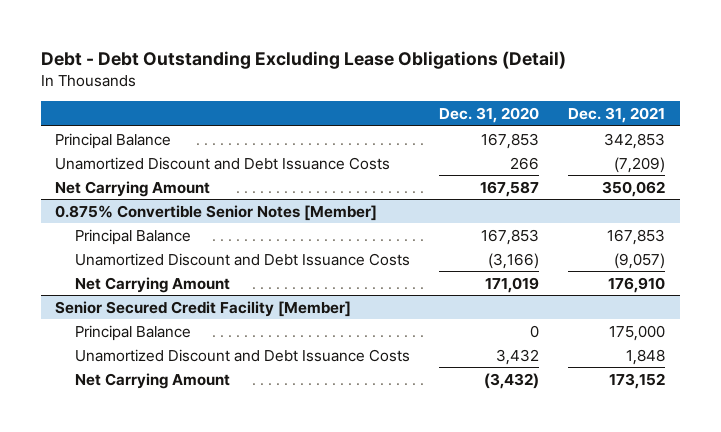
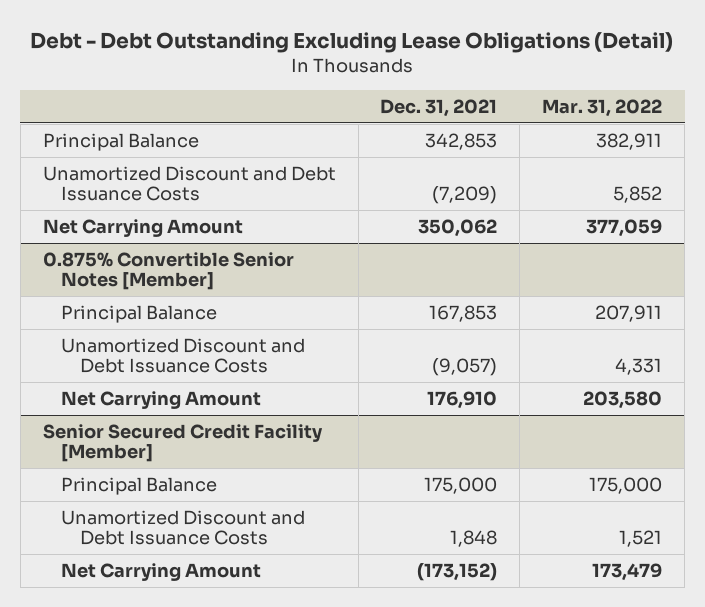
[438,107,539,124] Dec. 31, 2020 -> none
none -> [542,98,663,117] Mar. 31, 2022
[609,372,666,389] 173,152 -> [417,562,498,581] (173,152)

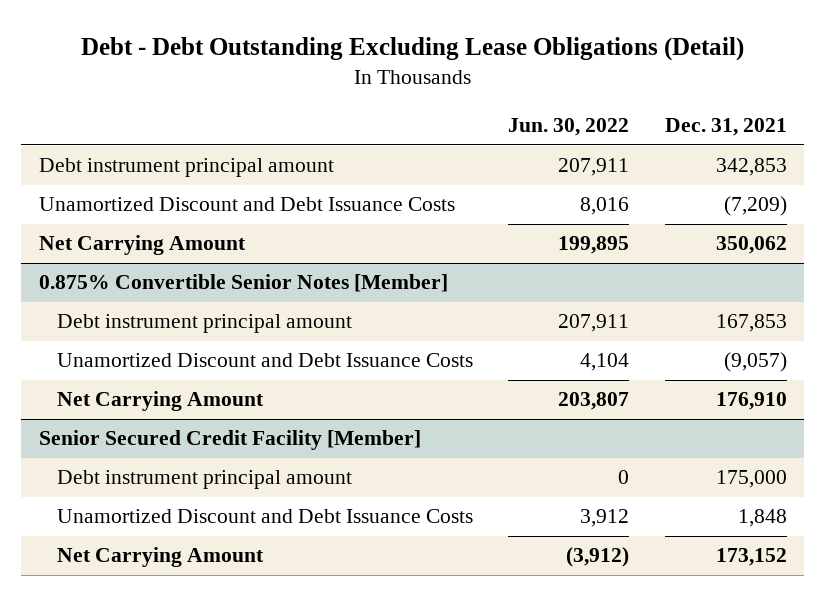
[542,98,663,117] Mar. 31, 2022 -> none
none -> [508,118,630,137] Jun. 30, 2022
[42,132,199,151] Principal Balance -> [38,158,334,178] Debt instrument principal amount
[61,304,218,323] Principal Balance -> [56,314,352,334] Debt instrument principal amount
[61,476,218,495] Principal Balance -> [56,470,352,490] Debt instrument principal amount
[417,562,498,581] (173,152) -> [715,548,787,567] 173,152

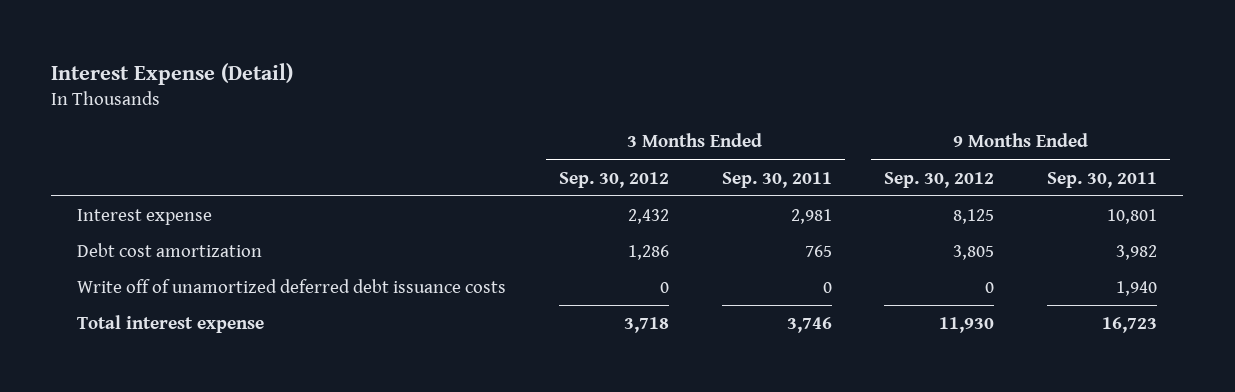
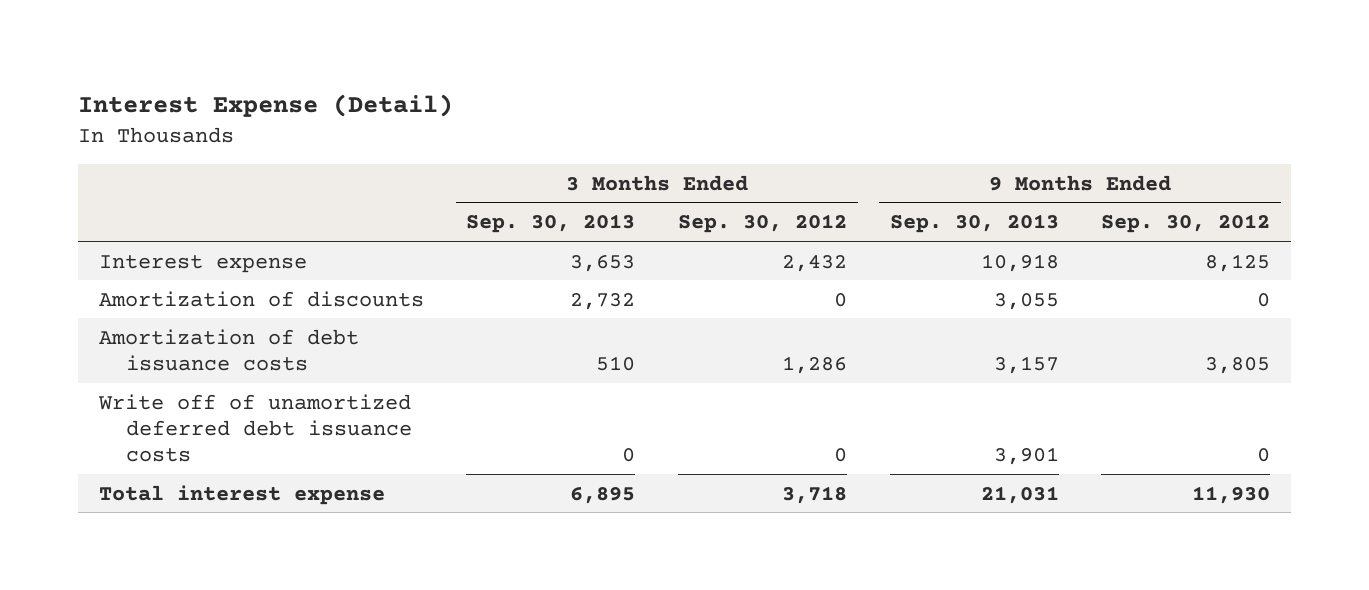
[721,171,832,188] Sep. 30, 2011 -> none
[1047,171,1158,188] Sep. 30, 2011 -> none
none -> [466,214,636,234] Sep. 30, 2013
none -> [889,214,1059,234] Sep. 30, 2013
none -> [98,290,424,307] Amortization of discounts
[77,242,263,257] Debt cost amortization -> [98,328,359,371] Amortization of debt issuance costs

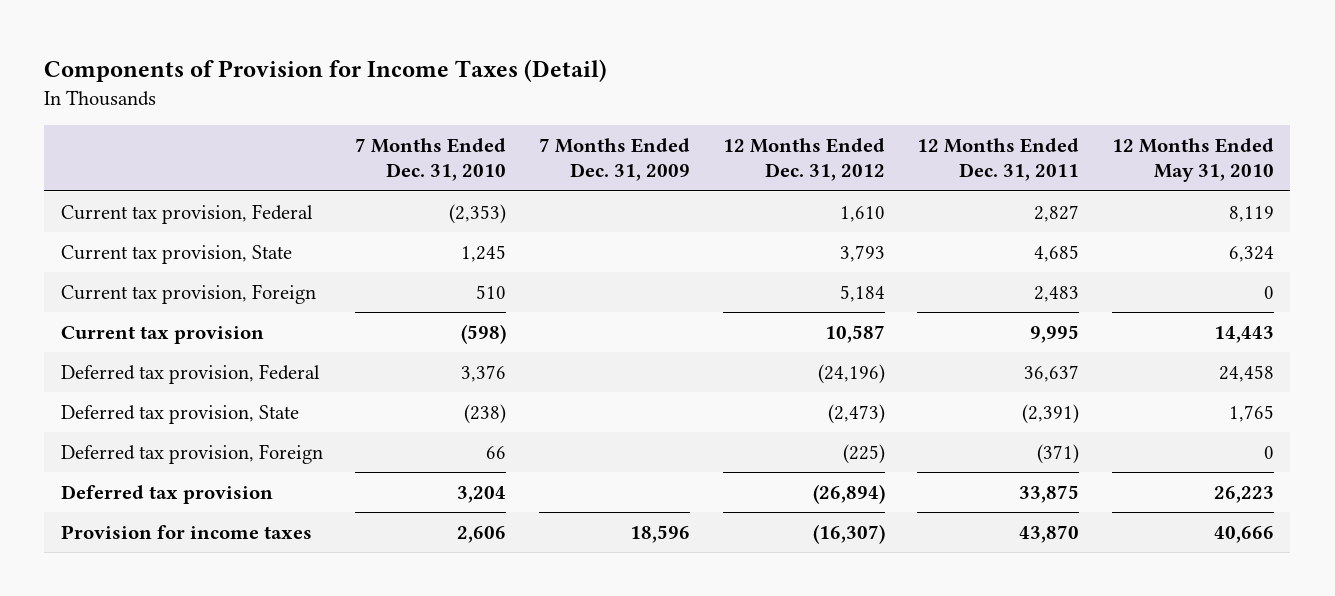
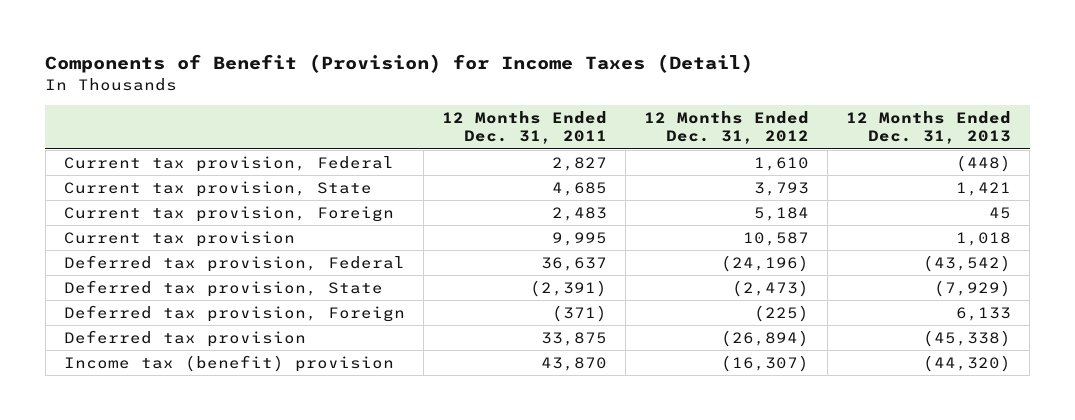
[44,58,608,82] Components of Provision for Income Taxes (Detail) -> [45,53,754,73] Components of Benefit (Provision) for Income Taxes (Detail)
[355,138,507,182] 7 Months Ended Dec. 31, 2010 -> none
[538,138,690,182] 7 Months Ended Dec. 31, 2009 -> none
[1111,138,1274,183] 12 Months Ended May 31, 2010 -> none
none -> [846,110,1012,145] 12 Months Ended Dec. 31, 2013
[60,524,312,539] Provision for income taxes -> [63,355,394,373] Income tax (benefit) provision

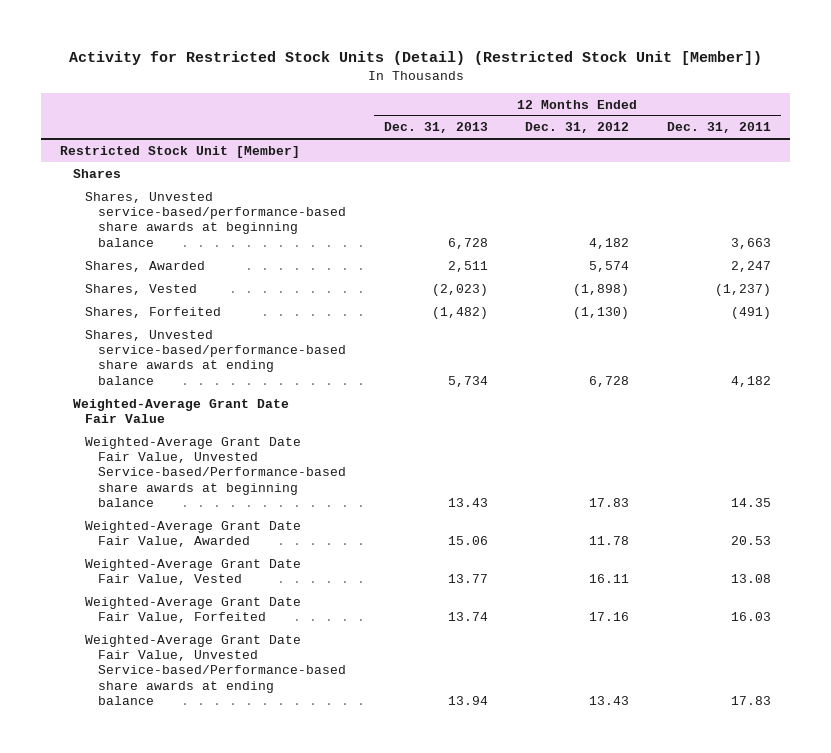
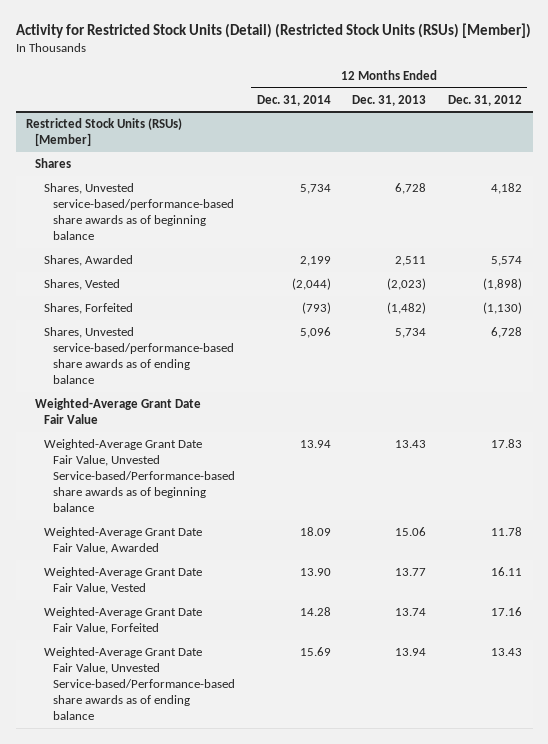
[68,50,762,65] Activity for Restricted Stock Units (Detail) (Restricted Stock Unit [Member]) -> [15,22,531,38] Activity for Restricted Stock Units (Detail) (Restricted Stock Units (RSUs) [Member])
[667,122,772,134] Dec. 31, 2011 -> none
none -> [256,94,331,106] Dec. 31, 2014
[60,145,301,158] Restricted Stock Unit [Member] -> [26,117,183,146] Restricted Stock Units (RSUs) [Member]
[85,191,346,247] Shares, Unvested service-based/performance-based share awards at beginning balance -> [44,182,235,240] Shares, Unvested service-based/performance-based share awards as of beginning balance
[85,329,346,385] Shares, Unvested service-based/performance-based share awards at ending balance -> [44,326,235,384] Shares, Unvested service-based/performance-based share awards as of ending balance
[85,436,346,508] Weighted-Average Grant Date Fair Value, Unvested Service-based/Performance-based share awards at beginning balance -> [44,438,236,512] Weighted-Average Grant Date Fair Value, Unvested Service-based/Performance-based share awards as of beginning balance
[85,634,346,706] Weighted-Average Grant Date Fair Value, Unvested Service-based/Performance-based share awards at ending balance -> [44,646,236,720] Weighted-Average Grant Date Fair Value, Unvested Service-based/Performance-based share awards as of ending balance

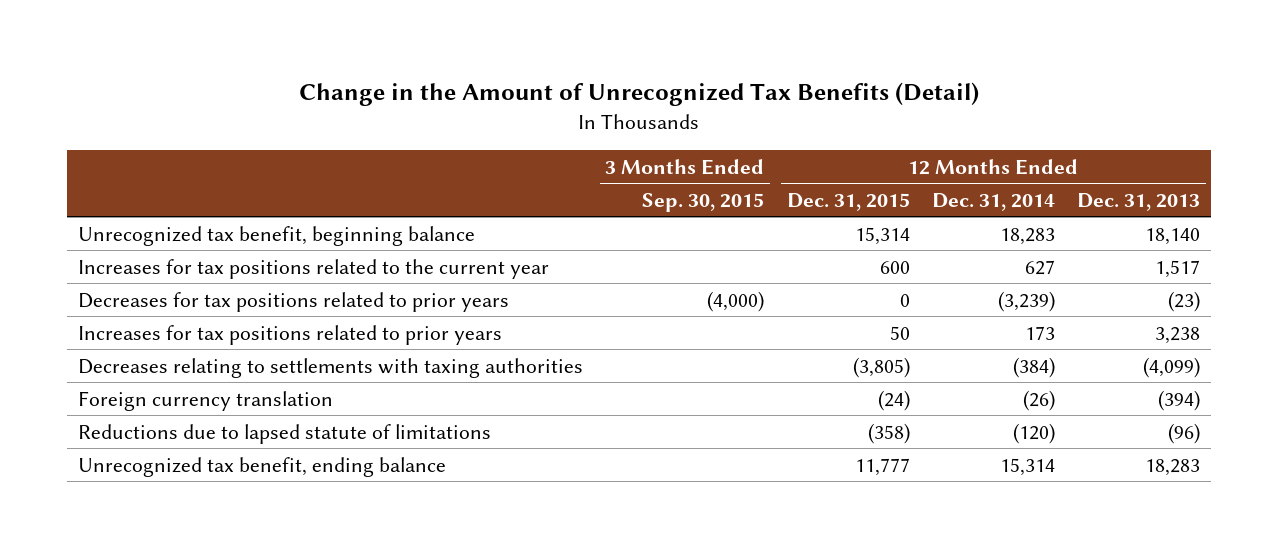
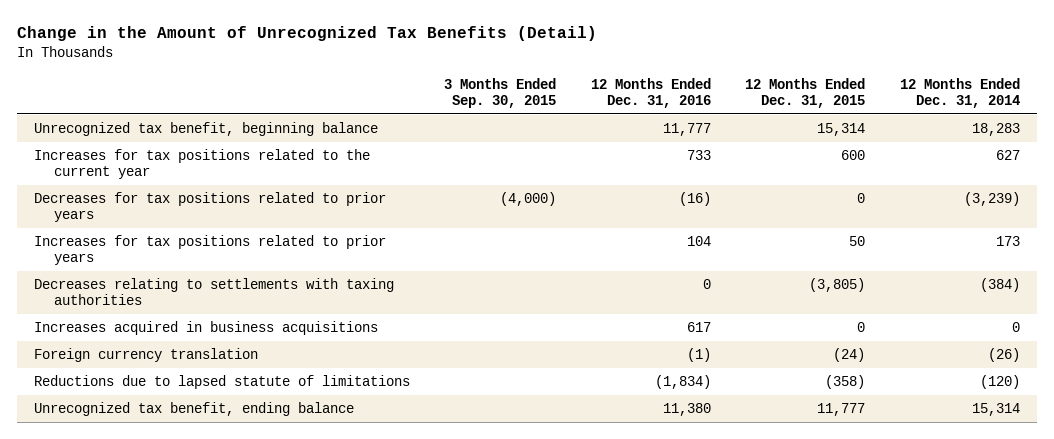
[1077,192,1201,211] Dec. 31, 2013 -> none
none -> [590,77,711,108] 12 Months Ended Dec. 31, 2016
none -> [33,321,378,336] Increases acquired in business acquisitions

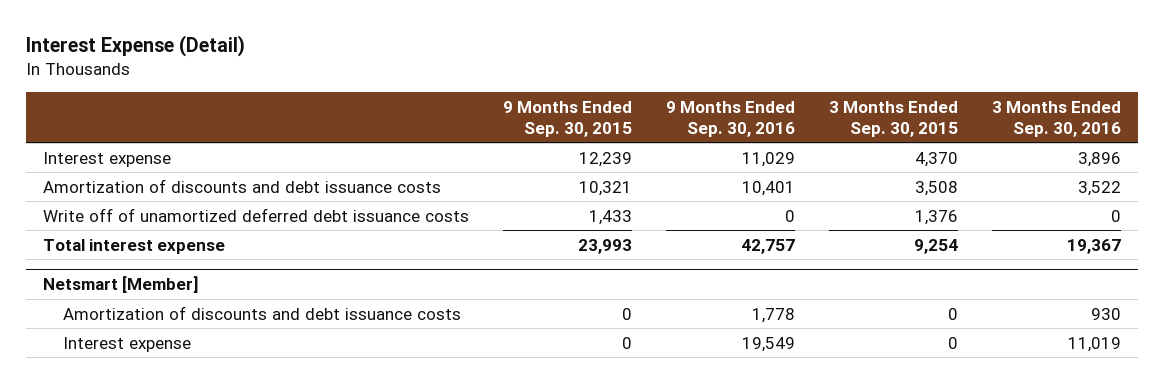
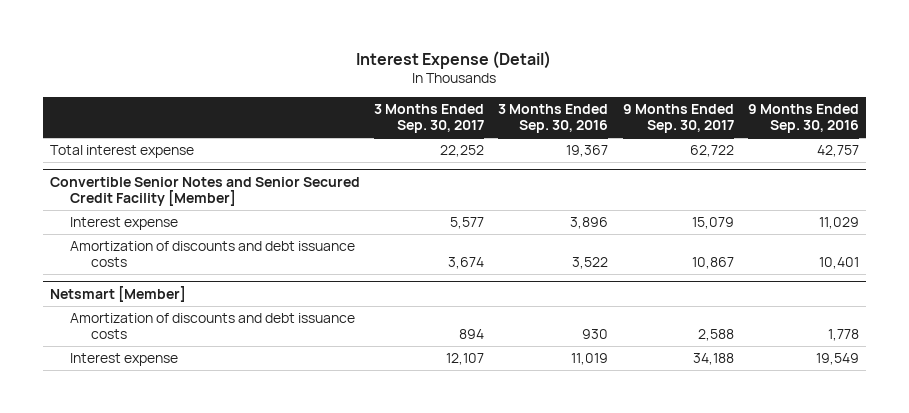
[502,100,632,137] 9 Months Ended Sep. 30, 2015 -> none
[829,100,959,137] 3 Months Ended Sep. 30, 2015 -> none
none -> [374,104,485,134] 3 Months Ended Sep. 30, 2017
none -> [622,104,734,134] 9 Months Ended Sep. 30, 2017
[42,238,225,254] Total interest expense -> [50,145,195,159] Total interest expense
none -> [50,177,361,207] Convertible Senior Notes and Senior Secured Credit Facility [Member]
[42,207,469,222] Write off of unamortized deferred debt issuance costs -> none

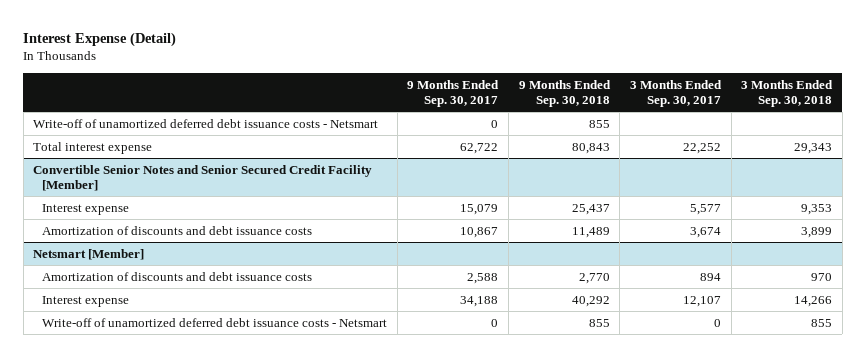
[498,104,609,134] 3 Months Ended Sep. 30, 2016 -> none
[747,104,859,134] 9 Months Ended Sep. 30, 2016 -> none
none -> [518,79,611,107] 9 Months Ended Sep. 30, 2018
none -> [741,79,834,107] 3 Months Ended Sep. 30, 2018
none -> [33,118,379,128] Write-off of unamortized deferred debt issuance costs - Netsmart
none -> [42,317,388,327] Write-off of unamortized deferred debt issuance costs - Netsmart

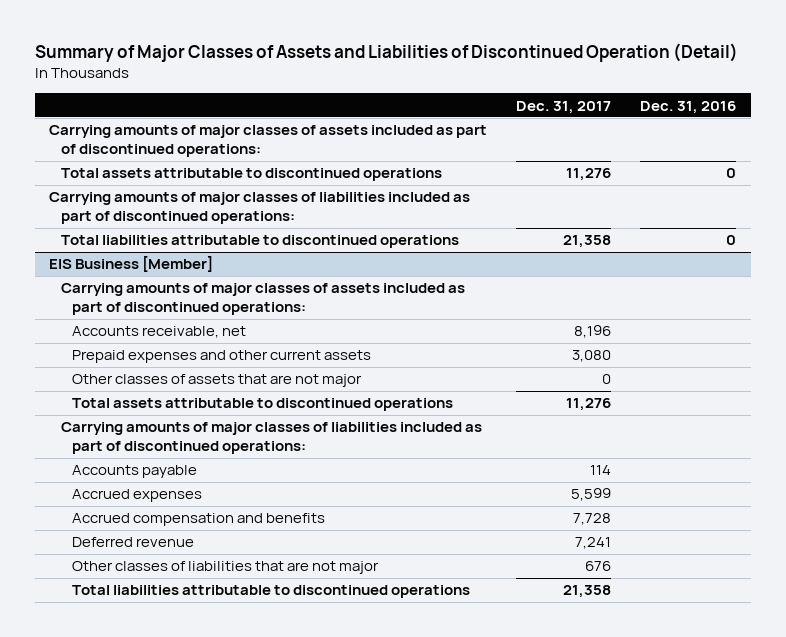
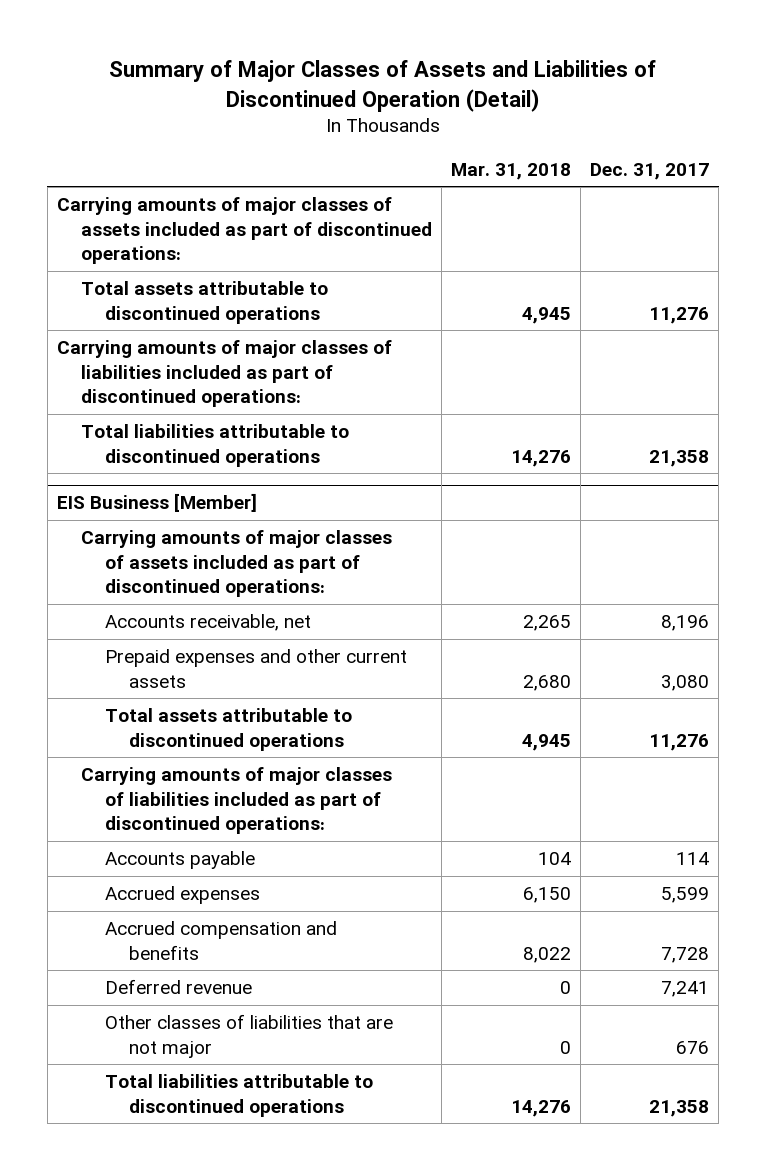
[640,100,737,114] Dec. 31, 2016 -> none
none -> [451,162,572,180] Mar. 31, 2018
[71,374,362,388] Other classes of assets that are not major -> none

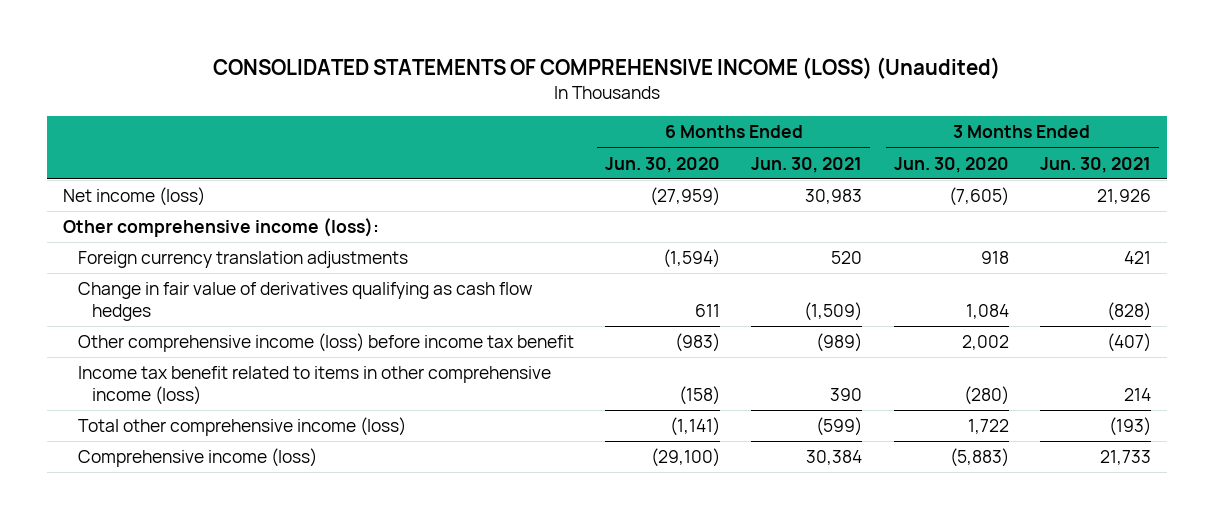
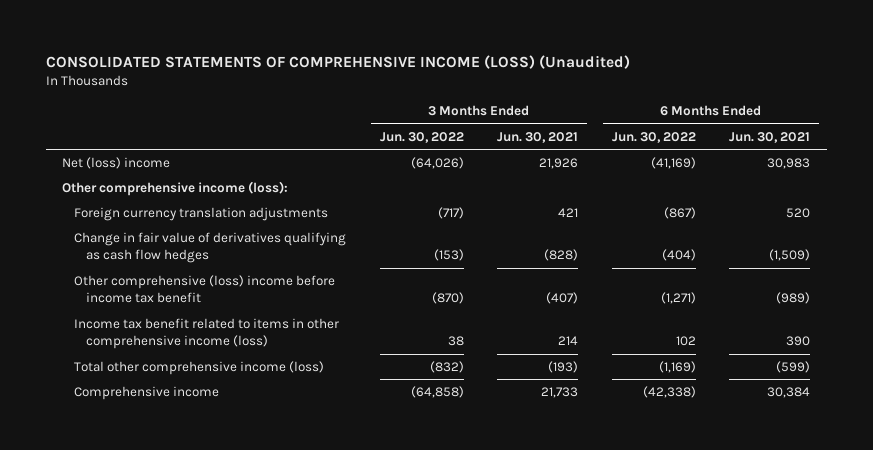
[605,156,721,173] Jun. 30, 2020 -> none
[893,156,1009,173] Jun. 30, 2020 -> none
none -> [379,131,464,143] Jun. 30, 2022
none -> [611,131,696,143] Jun. 30, 2022
[63,187,206,207] Net income (loss) -> [62,156,171,169] Net (loss) income
[77,333,574,353] Other comprehensive income (loss) before income tax benefit -> [74,274,336,304] Other comprehensive (loss) income before income tax benefit
[77,448,317,468] Comprehensive income (loss) -> [74,385,220,400] Comprehensive income

